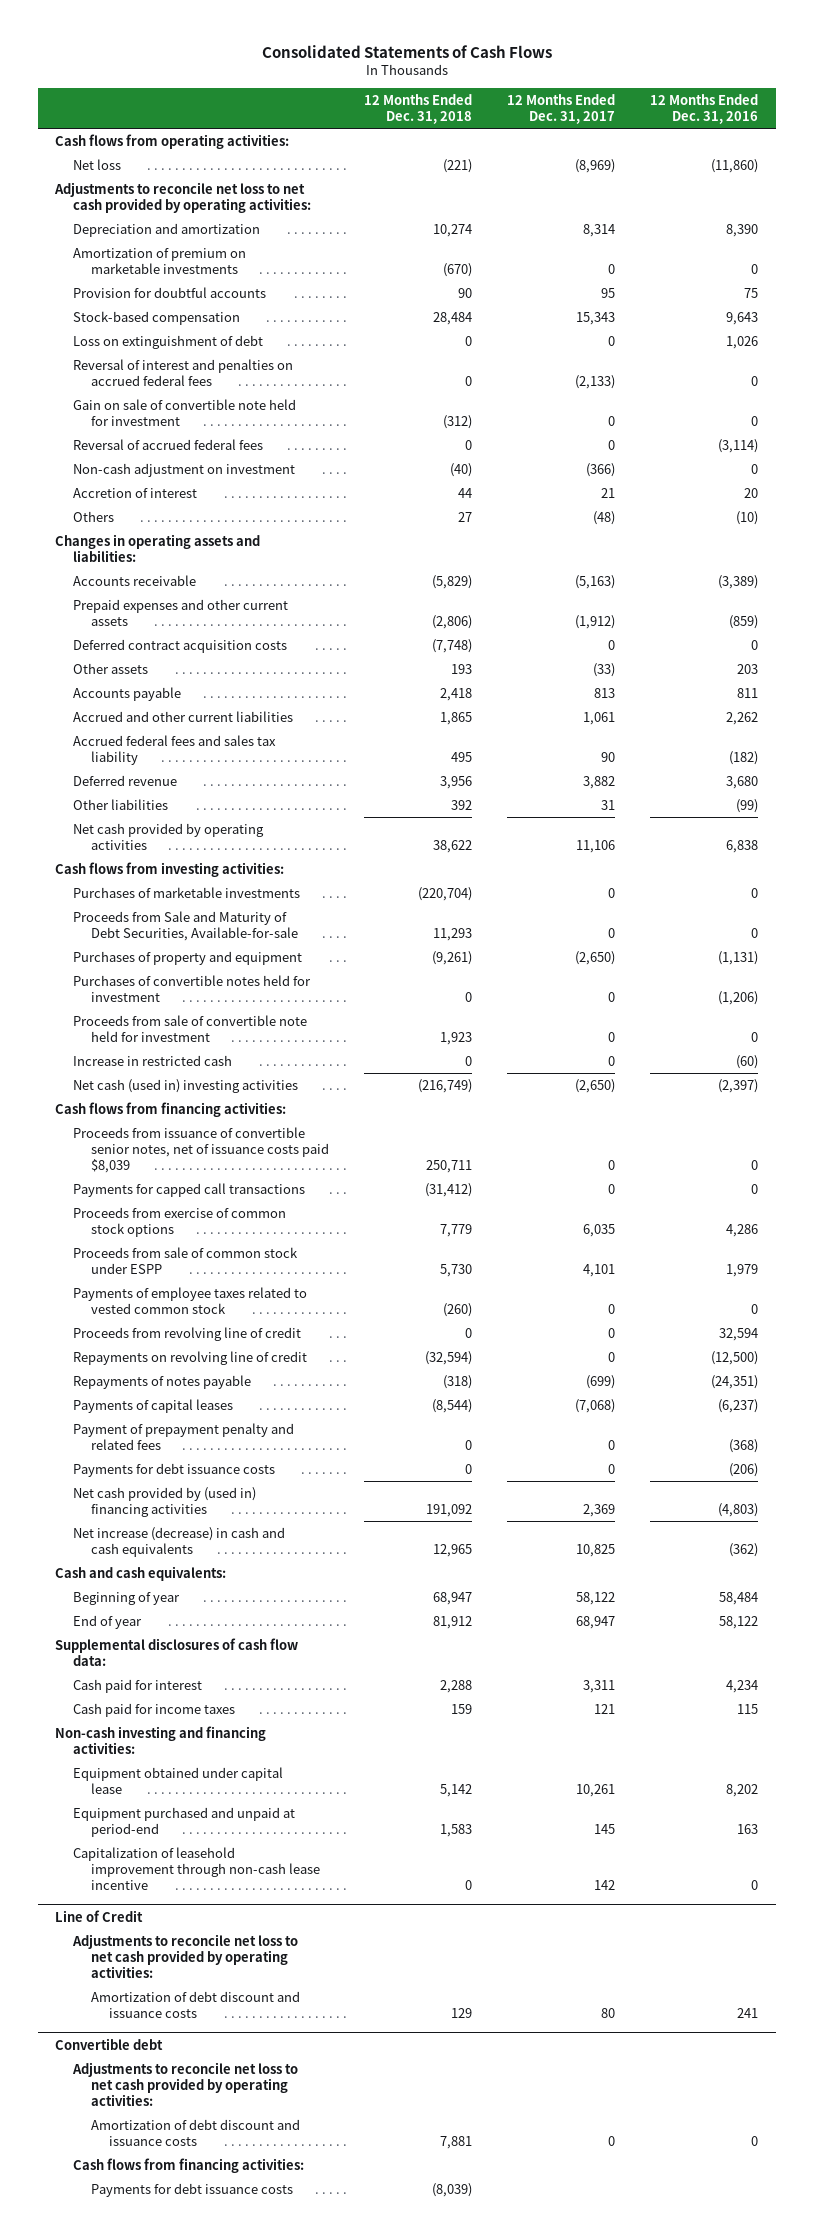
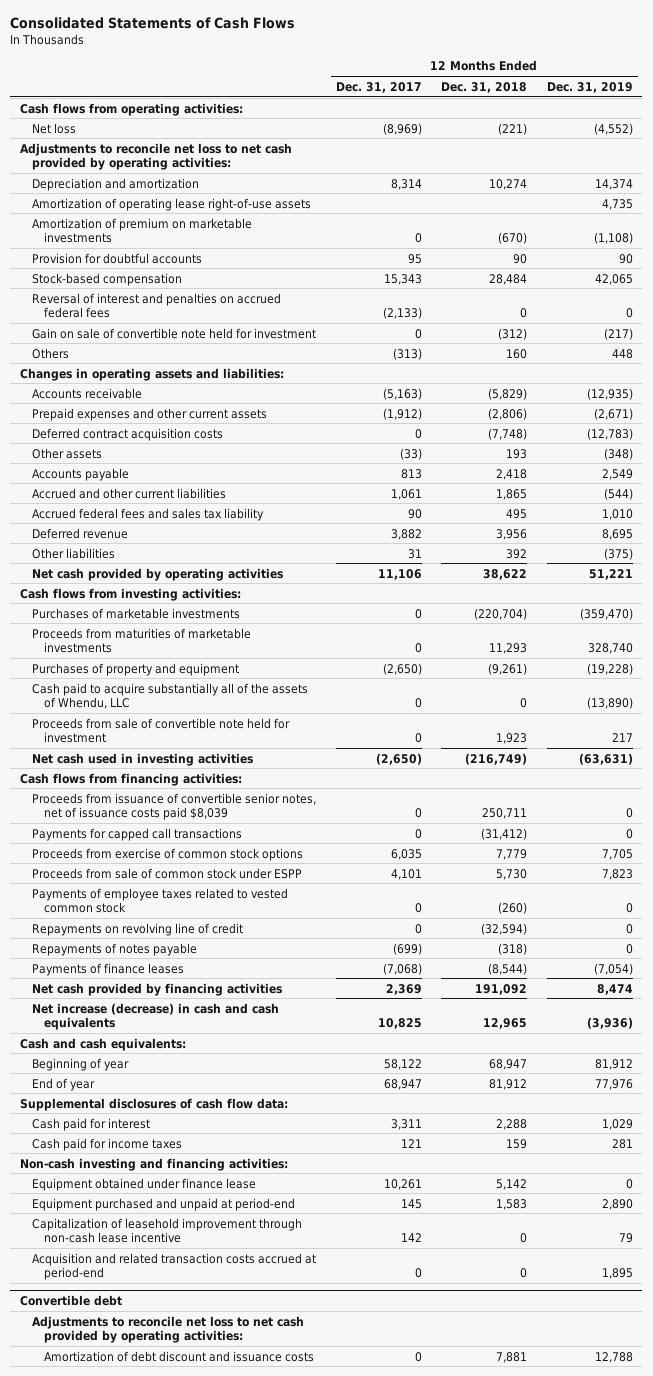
[650,94,759,125] 12 Months Ended Dec. 31, 2016 -> none
none -> [546,81,633,93] Dec. 31, 2019
none -> [32,197,312,211] Amortization of operating lease right-of-use assets
[73,334,264,349] Loss on extinguishment of debt -> none
[73,438,264,450] Reversal of accrued federal fees -> none
[73,462,296,477] Non-cash adjustment on investment -> none
[73,487,198,498] Accretion of interest -> none
[458,511,473,522] 27 -> [506,348,528,359] 160
[593,510,616,525] (48) -> [392,347,422,360] (313)
[73,910,298,941] Proceeds from Sale and Maturity of Debt Securities, Available-for-sale -> [32,627,252,653] Proceeds from maturities of marketable investments
[73,974,312,1002] Purchases of convertible notes held for investment -> [32,682,309,709] Cash paid to acquire substantially all of the assets of Whendu, LLC
[73,1054,233,1066] Increase in restricted cash -> none
[73,1078,299,1093] Net cash (used in) investing activities -> [32,752,254,766] Net cash used in investing activities
[73,1326,302,1341] Proceeds from revolving line of credit -> none
[73,1422,295,1450] Payment of prepayment penalty and related fees -> none
[73,1462,276,1477] Payments for debt issuance costs -> none
[73,1398,234,1413] Payments of capital leases -> [32,962,185,976] Payments of finance leases
[73,1486,257,1517] Net cash provided by (used in) financing activities -> [32,982,283,996] Net cash provided by financing activities
[73,1766,284,1794] Equipment obtained under capital lease -> [32,1177,257,1191] Equipment obtained under finance lease
[55,1909,144,1922] Line of Credit -> none
[72,1933,299,1978] Adjustments to reconcile net loss to net cash provided by operating activities: -> none
[90,1990,300,2018] Amortization of debt discount and issuance costs -> none
none -> [32,1252,317,1280] Acquisition and related transaction costs accrued at period-end
[73,2157,305,2173] Cash flows from financing activities: -> none
[90,2182,293,2197] Payments for debt issuance costs -> none

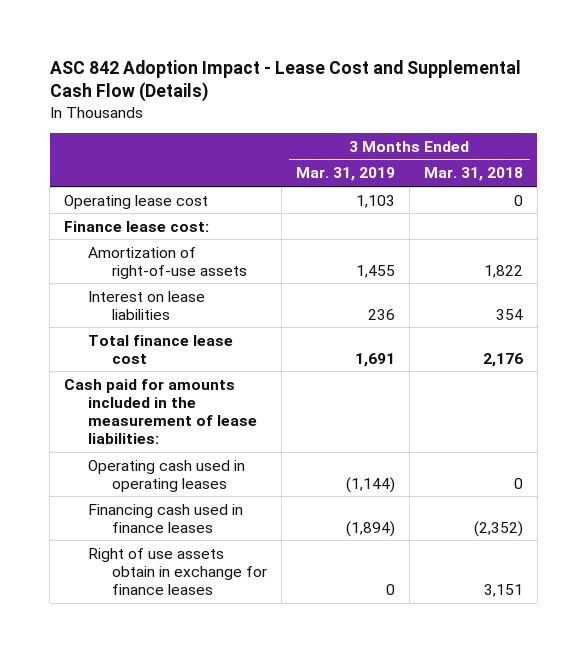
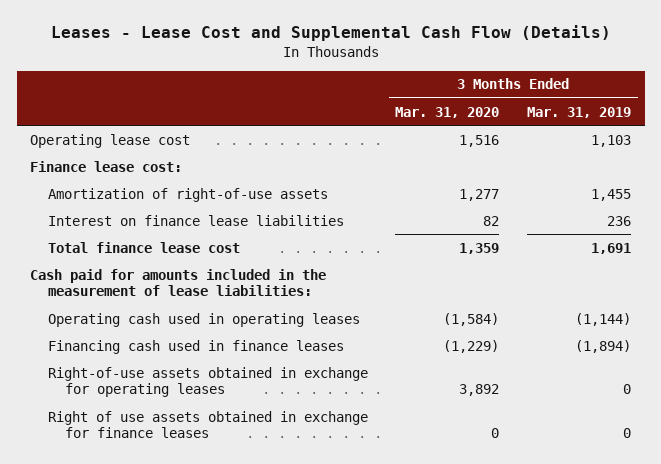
[49,59,521,103] ASC 842 Adoption Impact - Lease Cost and Supplemental Cash Flow (Details) -> [50,25,611,42] Leases - Lease Cost and Supplemental Cash Flow (Details)
[423,167,523,182] Mar. 31, 2018 -> none
none -> [395,106,500,118] Mar. 31, 2020
[88,290,206,320] Interest on lease liabilities -> [47,214,344,226] Interest on finance lease liabilities
none -> [47,366,368,398] Right-of-use assets obtained in exchange for operating leases
[88,547,268,595] Right of use assets obtain in exchange for finance leases -> [47,410,368,439] Right of use assets obtained in exchange for finance leases

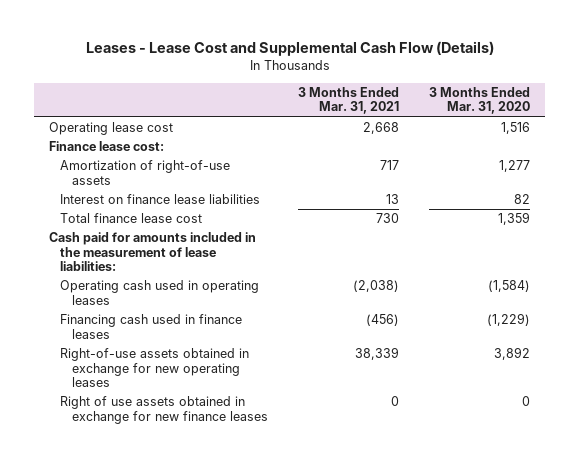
[526,106,631,118] Mar. 31, 2019 -> none
none -> [297,86,399,115] 3 Months Ended Mar. 31, 2021
[47,366,368,398] Right-of-use assets obtained in exchange for operating leases -> [60,348,250,388] Right-of-use assets obtained in exchange for new operating leases
[47,410,368,439] Right of use assets obtained in exchange for finance leases -> [60,396,268,424] Right of use assets obtained in exchange for new finance leases

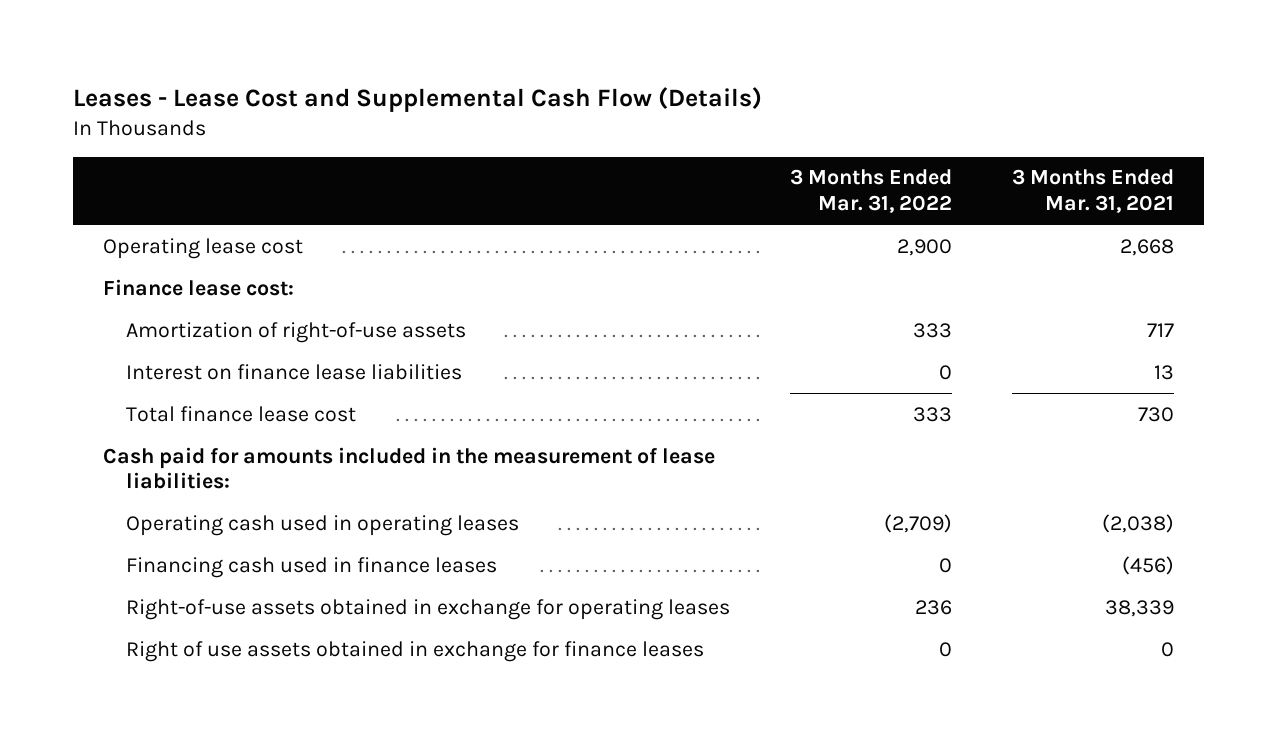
[429,86,531,115] 3 Months Ended Mar. 31, 2020 -> none
none -> [789,169,952,213] 3 Months Ended Mar. 31, 2022
[60,348,250,388] Right-of-use assets obtained in exchange for new operating leases -> [125,598,730,620] Right-of-use assets obtained in exchange for operating leases
[60,396,268,424] Right of use assets obtained in exchange for new finance leases -> [125,640,704,662] Right of use assets obtained in exchange for finance leases

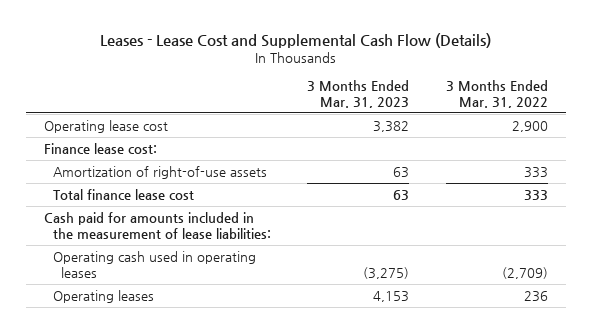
[1011,169,1174,213] 3 Months Ended Mar. 31, 2021 -> none
none -> [307,79,410,108] 3 Months Ended Mar. 31, 2023
[125,363,462,380] Interest on finance lease liabilities -> none
[125,556,497,578] Financing cash used in finance leases -> none
[125,640,704,662] Right of use assets obtained in exchange for finance leases -> none
[125,598,730,620] Right-of-use assets obtained in exchange for operating leases -> [52,289,154,303] Operating leases

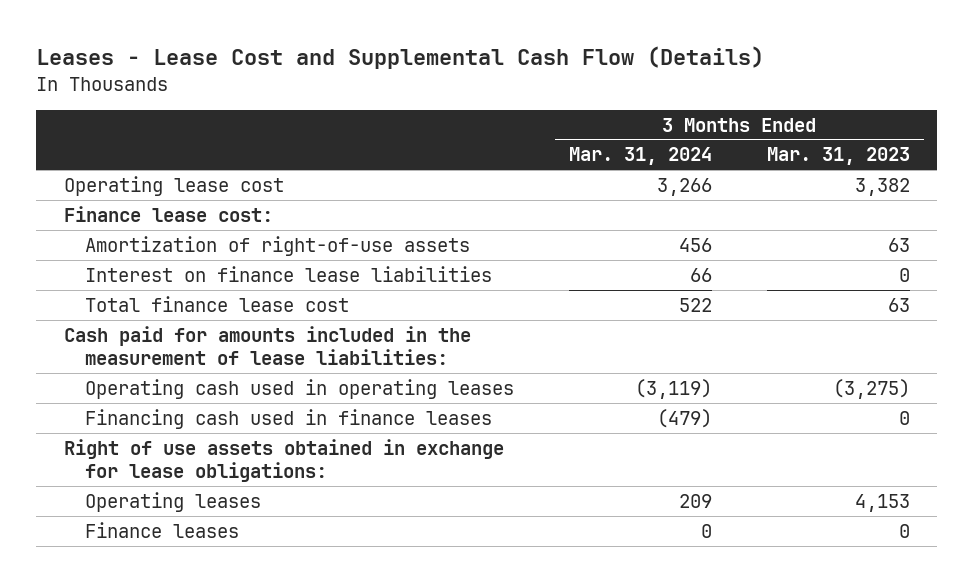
[445,79,548,108] 3 Months Ended Mar. 31, 2022 -> none
none -> [568,147,712,166] Mar. 31, 2024
none -> [84,265,492,282] Interest on finance lease liabilities
none -> [84,408,492,429] Financing cash used in finance leases
none -> [63,438,504,482] Right of use assets obtained in exchange for lease obligations:
none -> [84,521,239,538] Finance leases

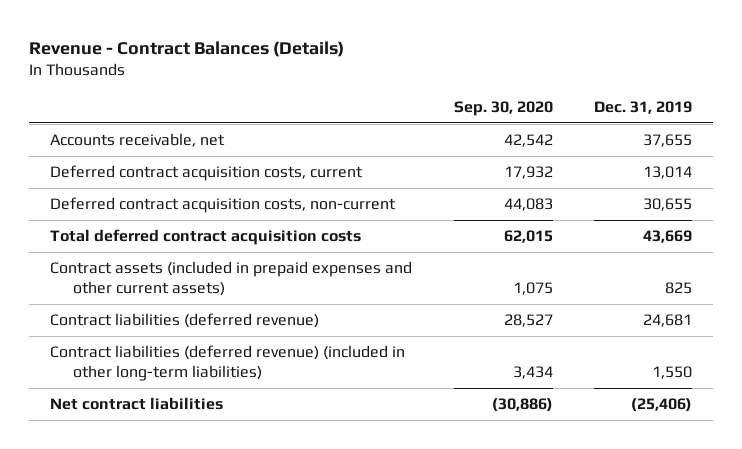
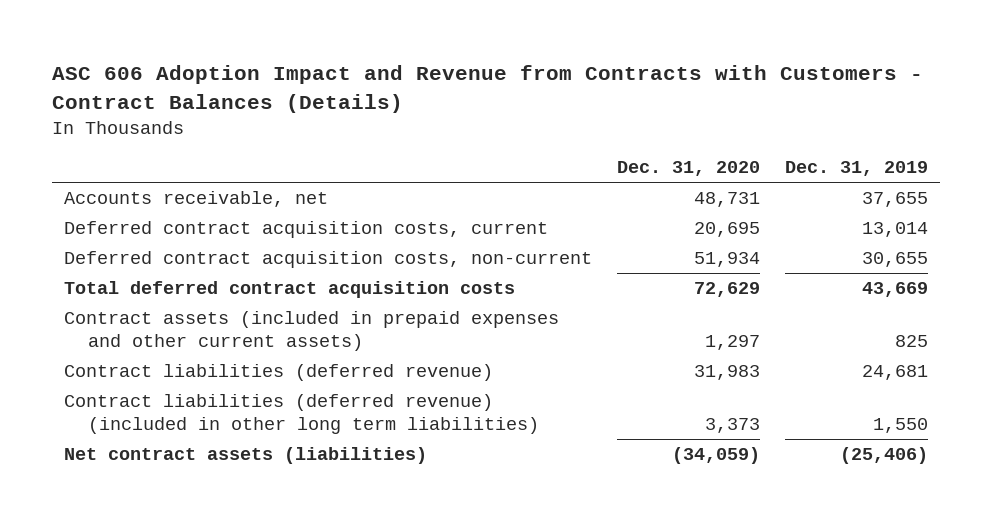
[29,40,345,57] Revenue - Contract Balances (Details) -> [51,65,923,113] ASC 606 Adoption Impact and Revenue from Contracts with Customers - Contract Balances (Details)
[453,101,553,117] Sep. 30, 2020 -> none
none -> [617,161,761,177] Dec. 31, 2020
[49,345,405,382] Contract liabilities (deferred revenue) (included in other long-term liabilities) -> [64,394,539,435] Contract liabilities (deferred revenue) (included in other long term liabilities)
[49,397,223,411] Net contract liabilities -> [64,447,428,465] Net contract assets (liabilities)

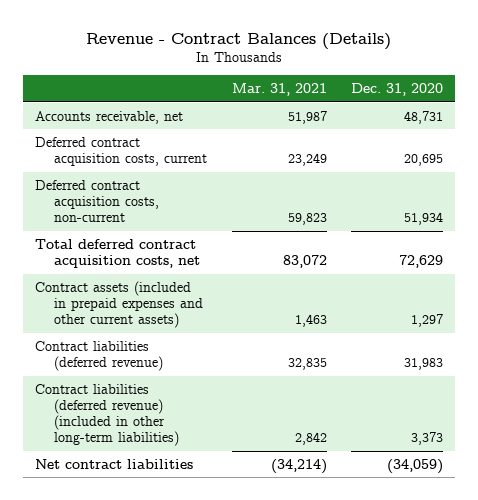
[51,65,923,113] ASC 606 Adoption Impact and Revenue from Contracts with Customers - Contract Balances (Details) -> [86,32,392,50] Revenue - Contract Balances (Details)
[784,161,928,177] Dec. 31, 2019 -> none
none -> [231,82,327,96] Mar. 31, 2021
[64,281,516,299] Total deferred contract acquisition costs -> [34,238,201,268] Total deferred contract acquisition costs, net
[64,394,539,435] Contract liabilities (deferred revenue) (included in other long term liabilities) -> [34,383,180,447] Contract liabilities (deferred revenue) (included in other long-term liabilities)
[64,447,428,465] Net contract assets (liabilities) -> [34,458,193,469] Net contract liabilities

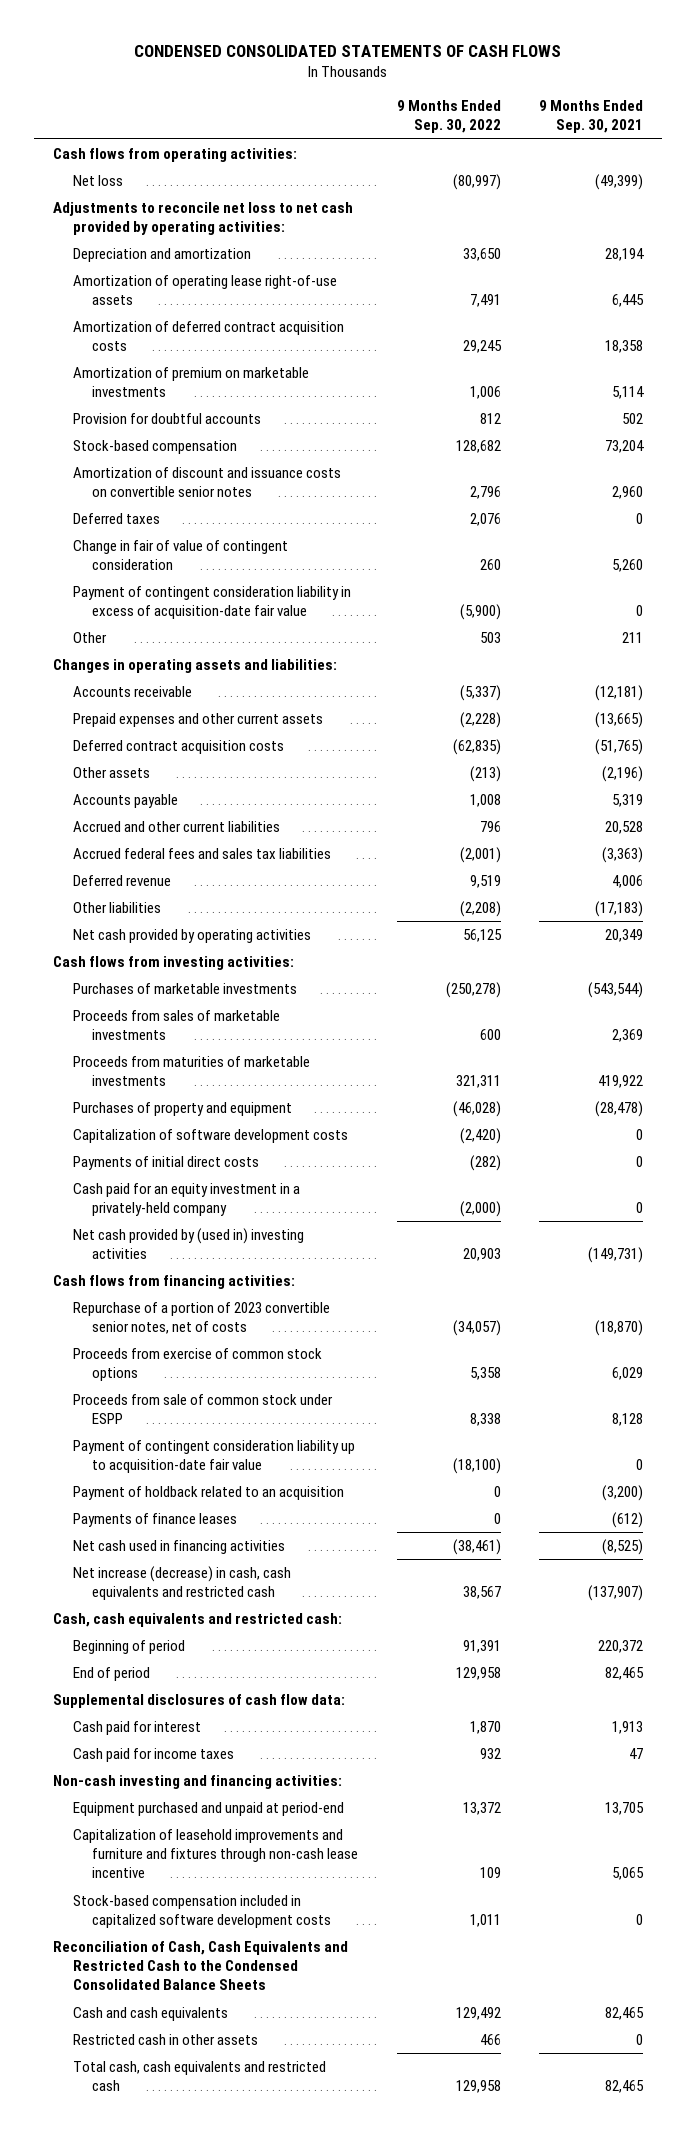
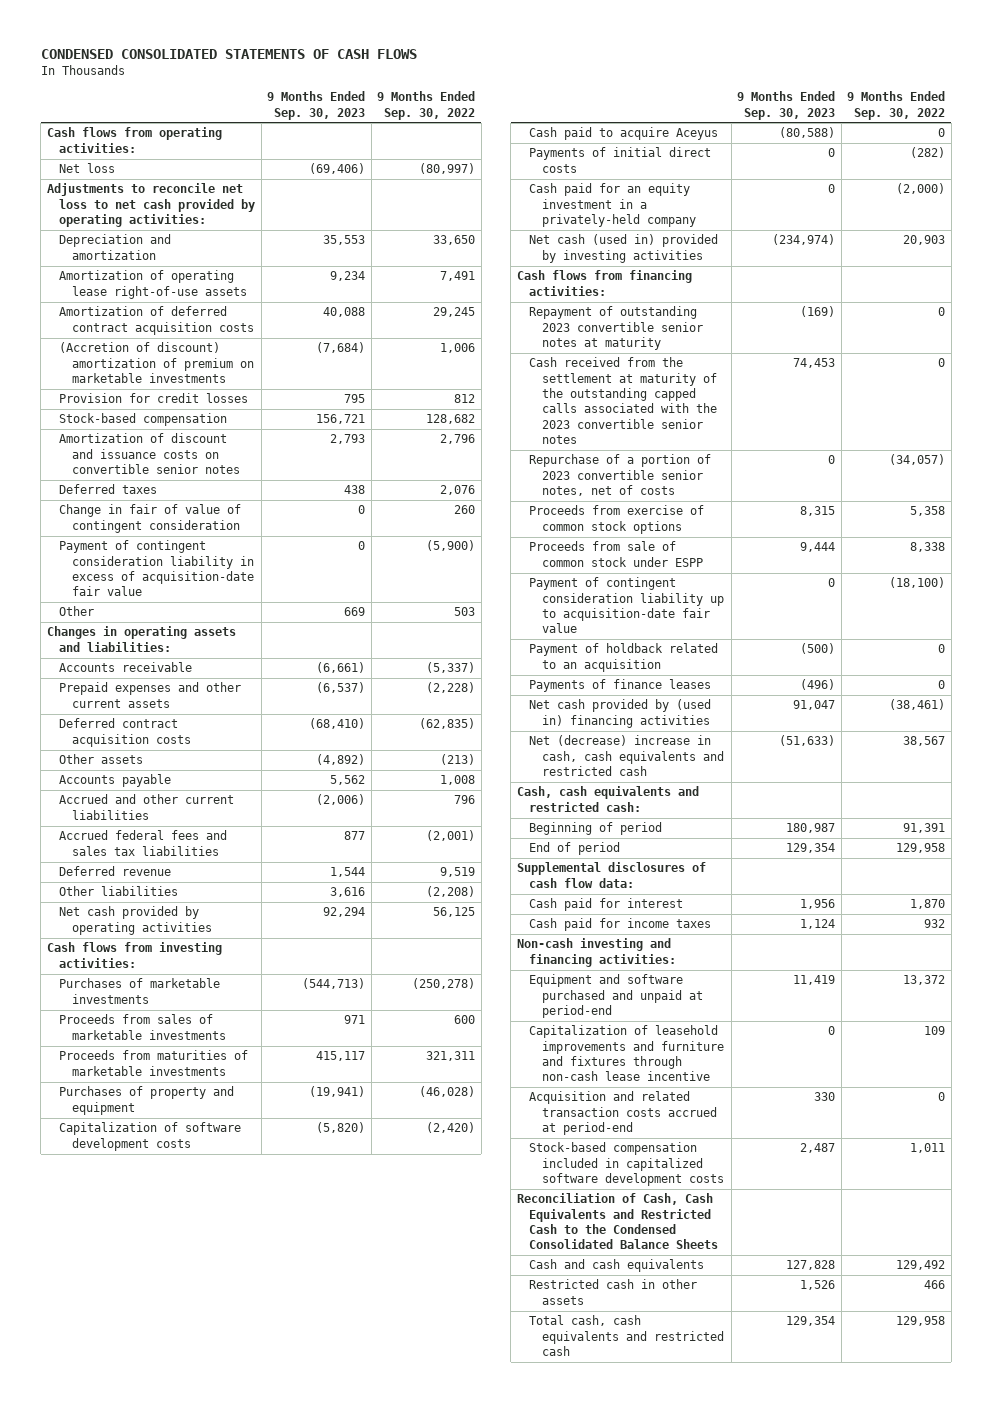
[539,99,644,134] 9 Months Ended Sep. 30, 2021 -> none
none -> [267,91,366,120] 9 Months Ended Sep. 30, 2023
[72,366,309,398] Amortization of premium on marketable investments -> [59,342,254,384] (Accretion of discount) amortization of premium on marketable investments
[72,412,261,424] Provision for doubtful accounts -> [59,393,249,404] Provision for credit losses
none -> [529,127,719,141] Cash paid to acquire Aceyus
[72,1227,304,1260] Net cash provided by (used in) investing activities -> [529,234,719,263] Net cash (used in) provided by investing activities
none -> [529,306,703,351] Repayment of outstanding 2023 convertible senior notes at maturity
none -> [529,357,717,445] Cash received from the settlement at maturity of the outstanding capped calls associated with the 2023 convertible senior notes
[72,1539,285,1554] Net cash used in financing activities -> [529,699,712,728] Net cash provided by (used in) financing activities
[72,1565,291,1601] Net increase (decrease) in cash, cash equivalents and restricted cash -> [529,735,724,777] Net (decrease) increase in cash, cash equivalents and restricted cash
[72,1801,344,1816] Equipment purchased and unpaid at period-end -> [529,974,703,1019] Equipment and software purchased and unpaid at period-end
none -> [529,1091,717,1136] Acquisition and related transaction costs accrued at period-end

